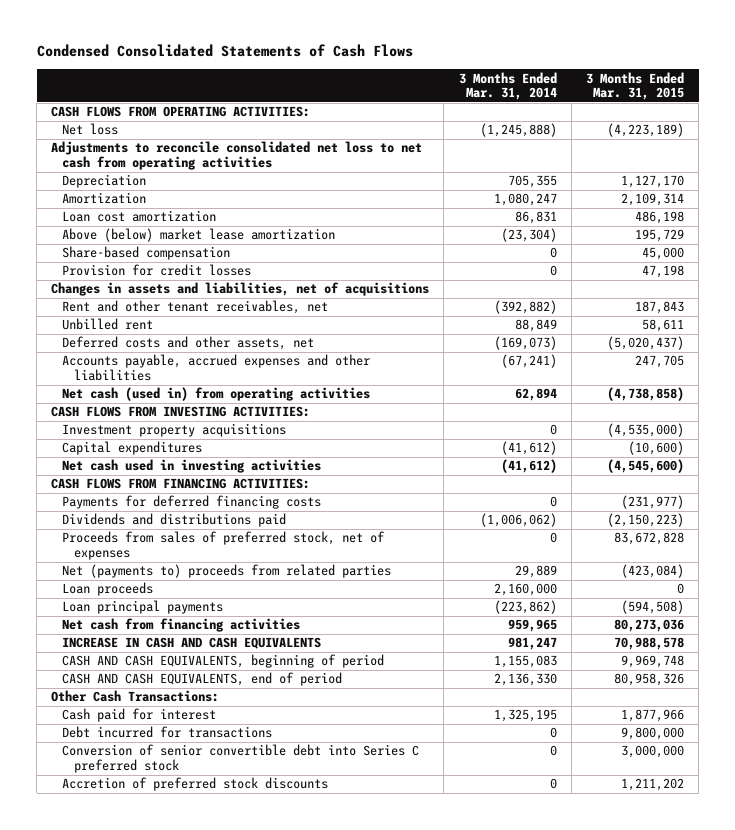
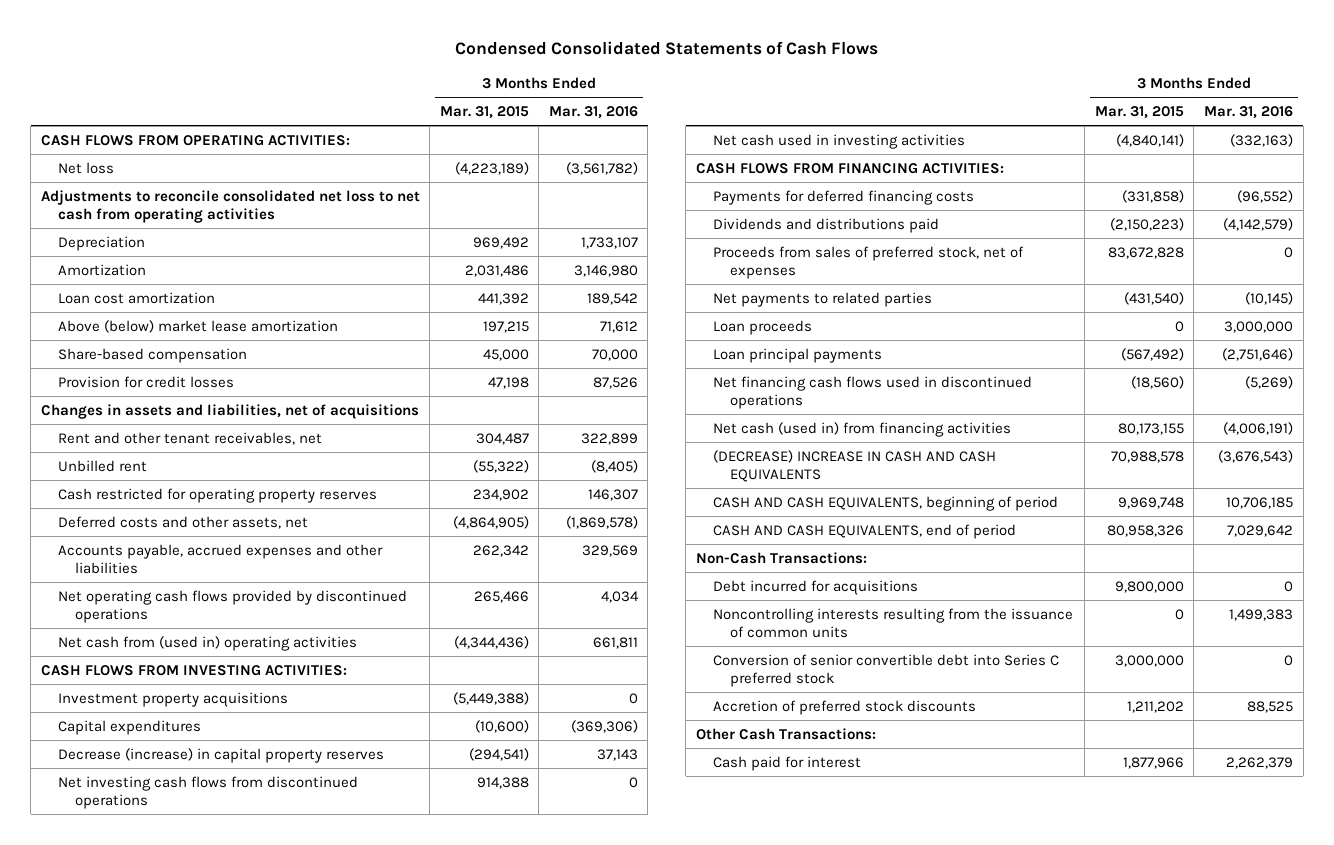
[458,71,557,101] 3 Months Ended Mar. 31, 2014 -> none
none -> [548,105,638,119] Mar. 31, 2016
[620,175,684,189] 1,127,170 -> [472,236,529,249] 969,492
[620,193,684,207] 2,109,314 -> [464,264,529,277] 2,031,486
[634,211,684,225] 486,198 -> [477,292,529,305] 441,392
[634,229,684,243] 195,729 -> [482,320,529,333] 197,215
[634,301,684,315] 187,843 -> [475,432,529,445] 304,487
[641,319,684,333] 58,611 -> [472,459,529,473] (55,322)
none -> [57,487,377,503] Cash restricted for operating property reserves
[606,336,684,351] (5,020,437) -> [452,515,529,529] (4,864,905)
[634,355,684,369] 247,705 -> [472,544,529,557] 262,342
none -> [57,589,407,624] Net operating cash flows provided by discontinued operations
[62,387,371,402] Net cash (used in) from operating activities -> [57,635,357,651] Net cash from (used in) operating activities
[606,387,684,402] (4,738,858) -> [453,635,529,649] (4,344,436)
[606,423,684,438] (4,535,000) -> [452,691,529,705] (5,449,388)
none -> [57,747,384,763] Decrease (increase) in capital property reserves
none -> [57,775,358,810] Net investing cash flows from discontinued operations
[606,459,684,474] (4,545,600) -> [1115,133,1184,147] (4,840,141)
[620,495,684,510] (231,977) -> [1121,189,1184,203] (331,858)
[62,564,392,579] Net (payments to) proceeds from related parties -> [713,291,933,307] Net payments to related parties
[620,564,684,579] (423,084) -> [1123,291,1184,305] (431,540)
[620,600,684,615] (594,508) -> [1120,347,1184,361] (567,492)
none -> [713,375,1033,410] Net financing cash flows used in discontinued operations
[62,618,301,633] Net cash from financing activities -> [713,421,1012,437] Net cash (used in) from financing activities
[613,619,684,633] 80,273,036 -> [1117,422,1184,435] 80,173,155
[62,637,322,650] INCREASE IN CASH AND CASH EQUIVALENTS -> [713,449,997,483] (DECREASE) INCREASE IN CASH AND CASH EQUIVALENTS
none -> [695,551,867,564] Non-Cash Transactions:
[62,726,273,739] Debt incurred for transactions -> [713,579,919,595] Debt incurred for acquisitions
none -> [713,607,1074,639] Noncontrolling interests resulting from the issuance of common units
[51,690,220,703] Other Cash Transactions: -> [695,727,876,740] Other Cash Transactions:
[62,708,217,723] Cash paid for interest -> [713,755,862,771] Cash paid for interest

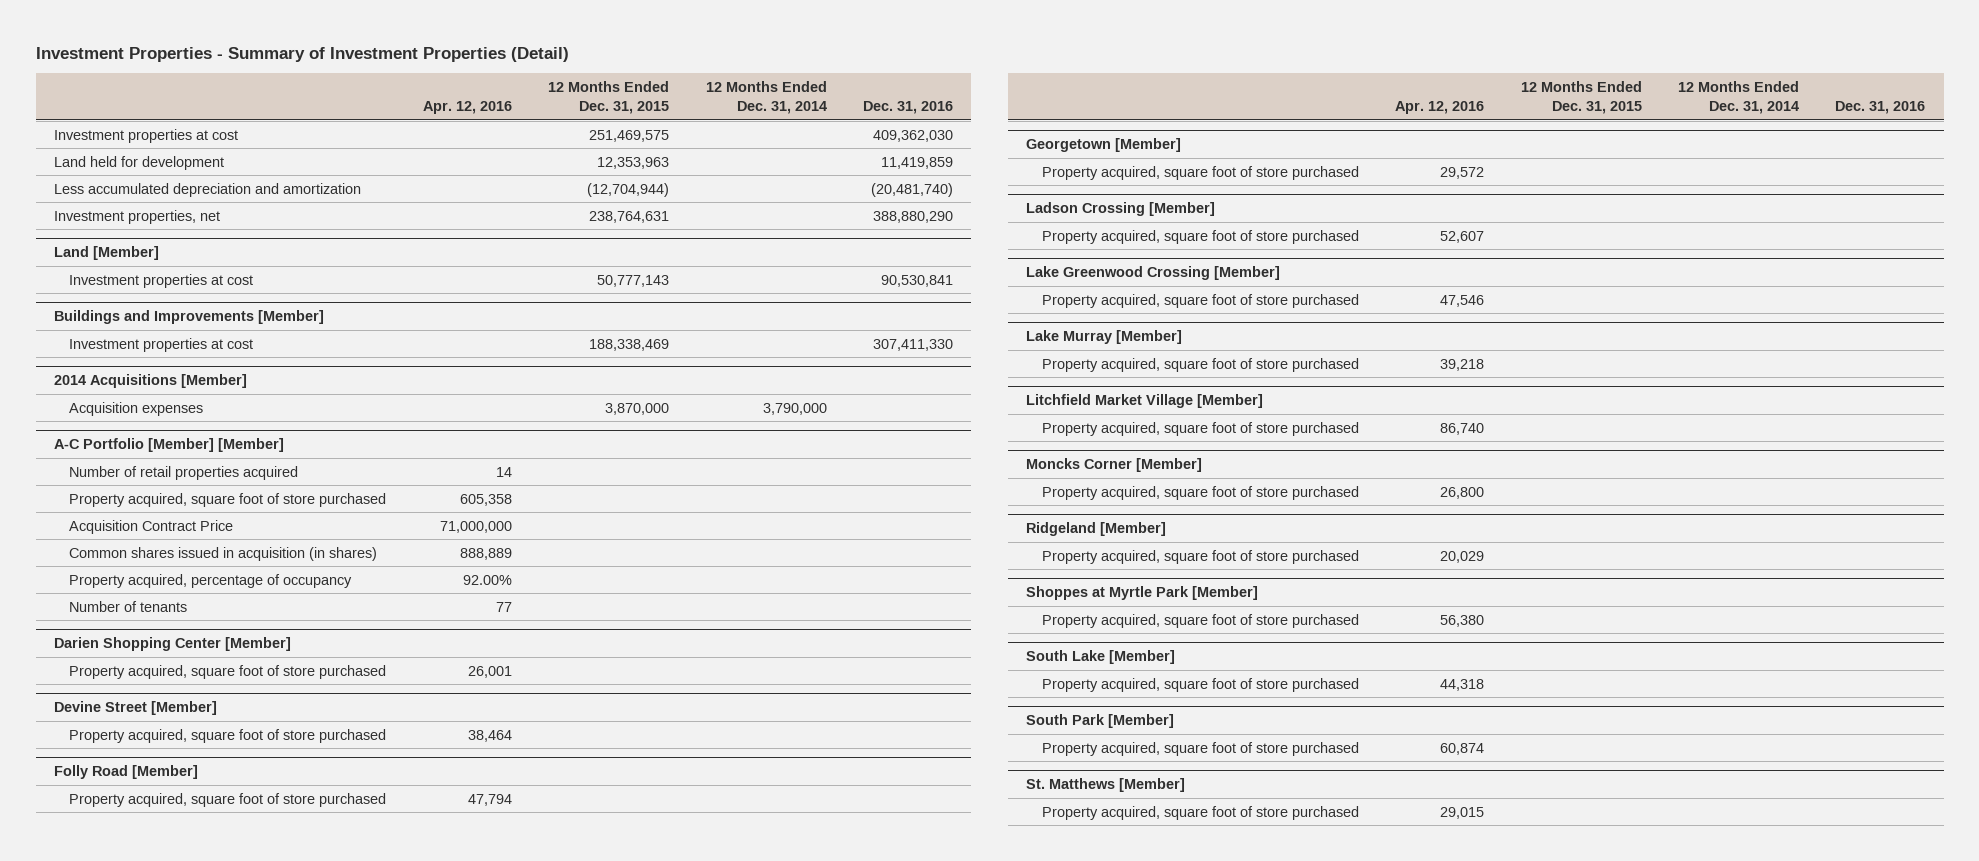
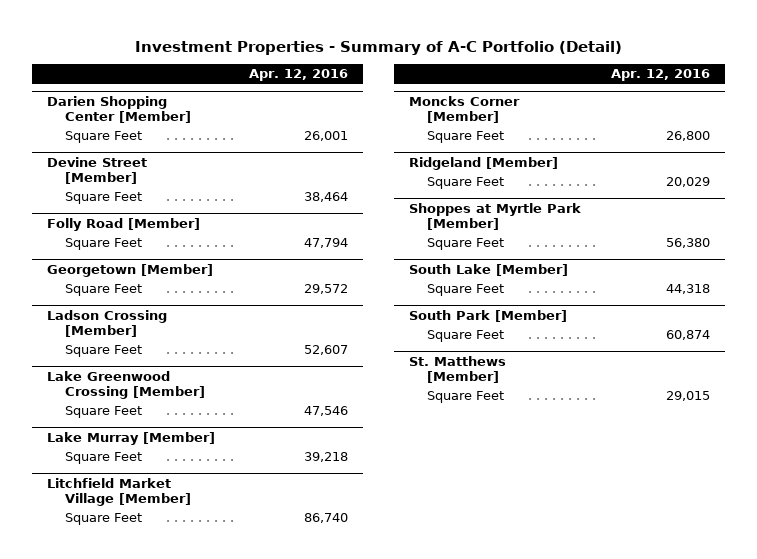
[35,46,569,62] Investment Properties - Summary of Investment Properties (Detail) -> [134,40,622,55] Investment Properties - Summary of A-C Portfolio (Detail)
[548,80,670,114] 12 Months Ended Dec. 31, 2015 -> none
[705,80,827,114] 12 Months Ended Dec. 31, 2014 -> none
[862,100,953,114] Dec. 31, 2016 -> none
[53,128,238,143] Investment properties at cost -> none
[53,155,224,170] Land held for development -> none
[53,182,361,197] Less accumulated depreciation and amortization -> none
[53,209,220,224] Investment properties, net -> none
[53,246,159,261] Land [Member] -> none
[69,273,254,288] Investment properties at cost -> none
[53,310,324,325] Buildings and Improvements [Member] -> none
[69,337,254,352] Investment properties at cost -> none
[53,374,247,389] 2014 Acquisitions [Member] -> none
[69,401,204,416] Acquisition expenses -> none
[53,438,284,453] A-C Portfolio [Member] [Member] -> none
[69,465,299,480] Number of retail properties acquired -> none
[69,492,387,507] Property acquired, square foot of store purchased -> none
[69,519,234,534] Acquisition Contract Price -> none
[69,546,378,561] Common shares issued in acquisition (in shares) -> none
[69,573,353,588] Property acquired, percentage of occupancy -> none
[69,600,188,612] Number of tenants -> none
[69,664,387,679] Property acquired, square foot of store purchased -> [65,131,143,144] Square Feet
[69,728,387,743] Property acquired, square foot of store purchased -> [65,192,143,205] Square Feet
[69,792,387,807] Property acquired, square foot of store purchased -> [65,238,143,251] Square Feet
[1041,165,1359,180] Property acquired, square foot of store purchased -> [65,284,143,297] Square Feet
[1041,229,1359,244] Property acquired, square foot of store purchased -> [65,345,143,358] Square Feet
[1041,293,1359,308] Property acquired, square foot of store purchased -> [65,406,143,419] Square Feet
[1041,357,1359,372] Property acquired, square foot of store purchased -> [65,452,143,465] Square Feet
[1041,421,1359,436] Property acquired, square foot of store purchased -> [65,513,143,526] Square Feet
[1041,485,1359,500] Property acquired, square foot of store purchased -> [427,131,505,144] Square Feet
[1041,549,1359,564] Property acquired, square foot of store purchased -> [427,177,505,190] Square Feet
[1041,613,1359,628] Property acquired, square foot of store purchased -> [427,238,505,251] Square Feet
[1041,677,1359,692] Property acquired, square foot of store purchased -> [427,284,505,297] Square Feet
[1041,741,1359,756] Property acquired, square foot of store purchased -> [427,330,505,343] Square Feet
[1041,805,1359,820] Property acquired, square foot of store purchased -> [427,391,505,404] Square Feet

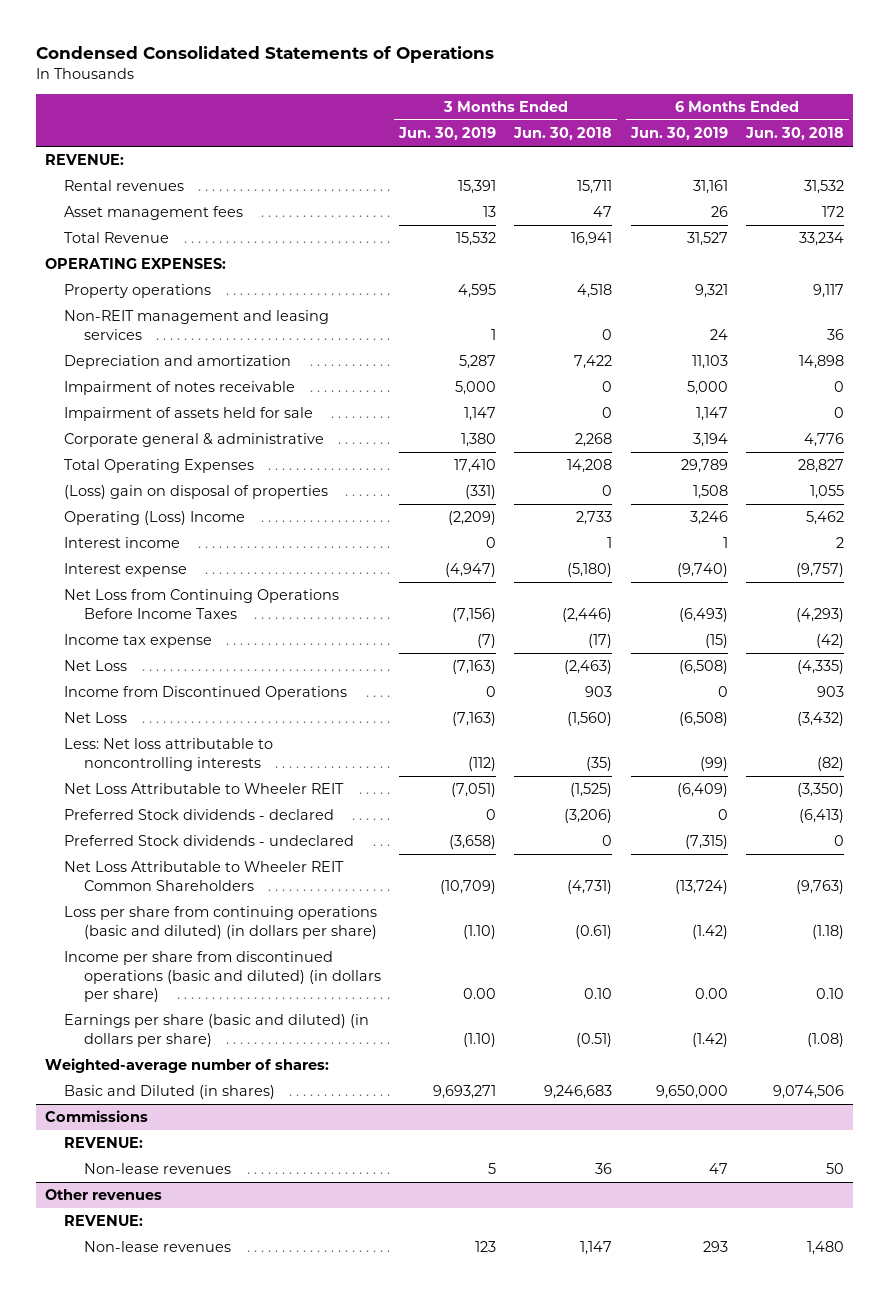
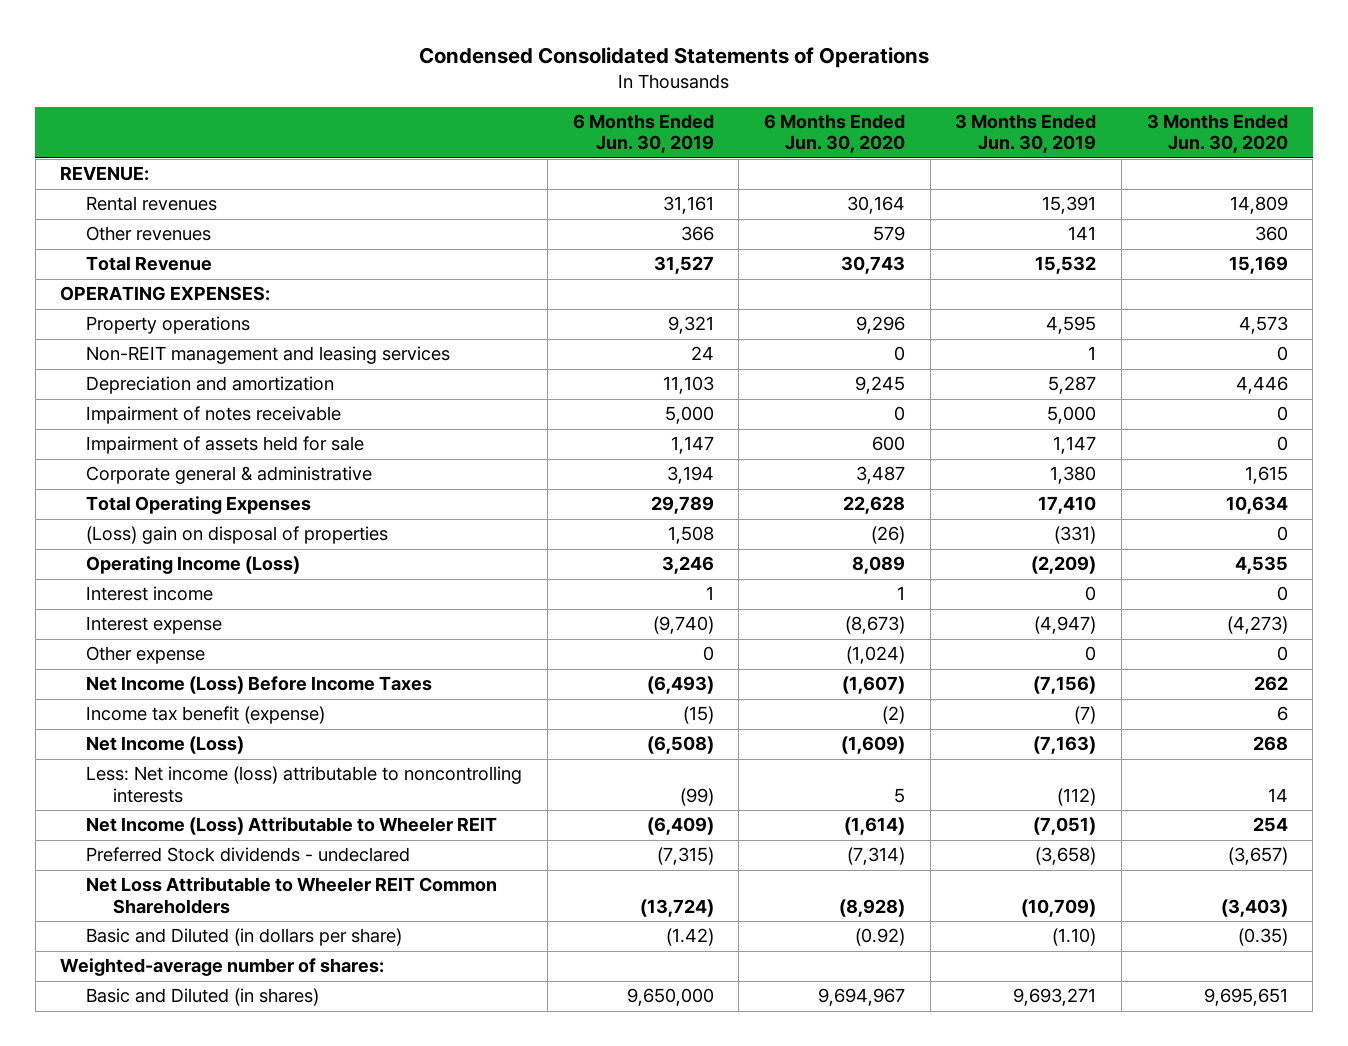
[513,127,613,141] Jun. 30, 2018 -> none
[744,127,844,141] Jun. 30, 2018 -> none
none -> [764,114,906,154] 6 Months Ended Jun. 30, 2020
none -> [1146,114,1288,154] 3 Months Ended Jun. 30, 2020
[64,206,244,221] Asset management fees -> none
none -> [86,226,212,242] Other revenues
[64,511,246,526] Operating (Loss) Income -> [86,556,301,575] Operating Income (Loss)
[64,660,128,672] Net Loss -> none
[64,686,348,701] Income from Discontinued Operations -> none
[64,809,335,821] Preferred Stock dividends - declared -> none
none -> [86,646,206,665] Other expense
[64,589,340,619] Net Loss from Continuing Operations Before Income Taxes -> [86,676,433,695] Net Income (Loss) Before Income Taxes
[64,634,213,649] Income tax expense -> [86,706,326,725] Income tax benefit (expense)
[64,712,128,724] Net Loss -> [86,736,245,755] Net Income (Loss)
[64,738,274,771] Less: Net loss attributable to noncontrolling interests -> [86,766,523,803] Less: Net income (loss) attributable to noncontrolling interests
[64,783,345,795] Net Loss Attributable to Wheeler REIT -> [86,817,498,836] Net Income (Loss) Attributable to Wheeler REIT
[64,906,378,939] Loss per share from continuing operations (basic and diluted) (in dollars per share) -> none
[64,951,381,1002] Income per share from discontinued operations (basic and diluted) (in dollars per share) -> none
[64,1014,370,1047] Earnings per share (basic and diluted) (in dollars per share) -> [86,928,403,947] Basic and Diluted (in dollars per share)
[45,1110,149,1123] Commissions -> none
[64,1137,144,1149] REVENUE: -> none
[83,1163,231,1175] Non-lease revenues -> none
[45,1189,163,1201] Other revenues -> none
[64,1215,144,1227] REVENUE: -> none
[83,1241,231,1253] Non-lease revenues -> none

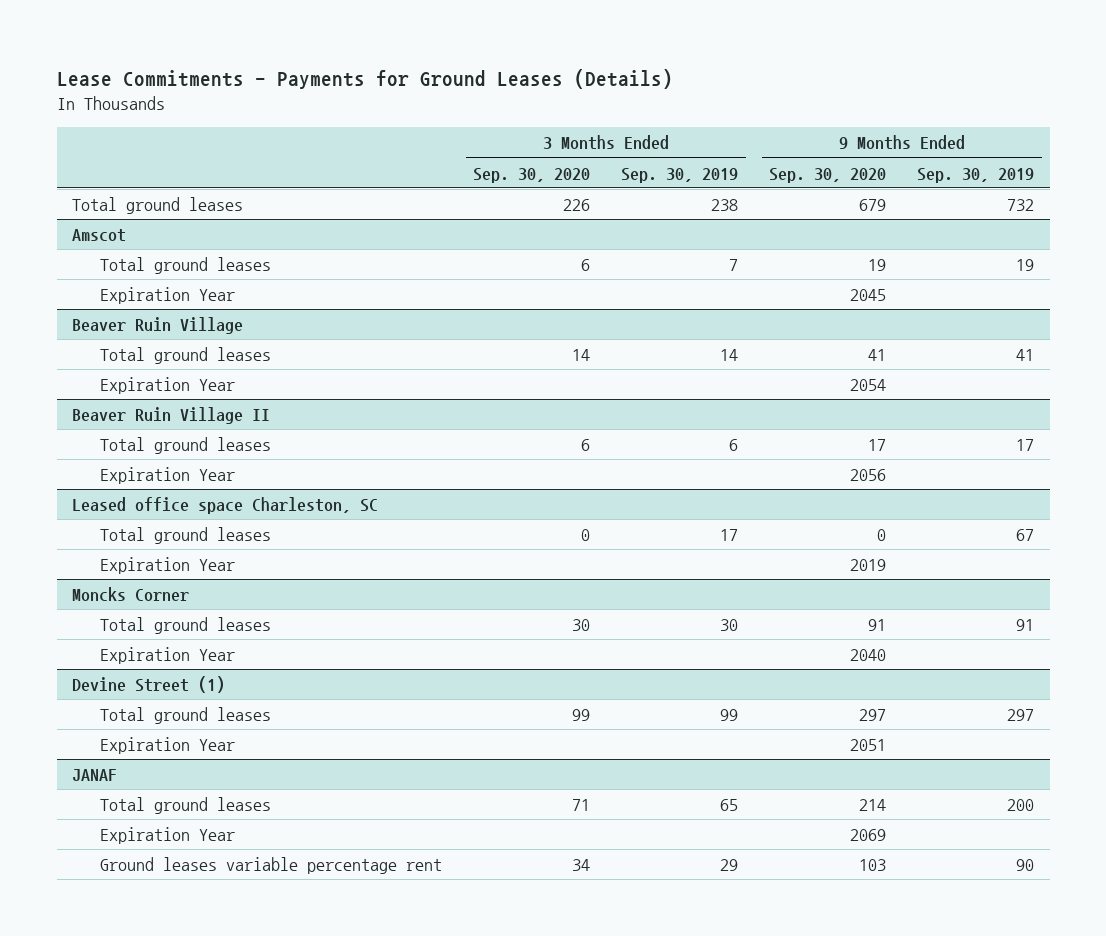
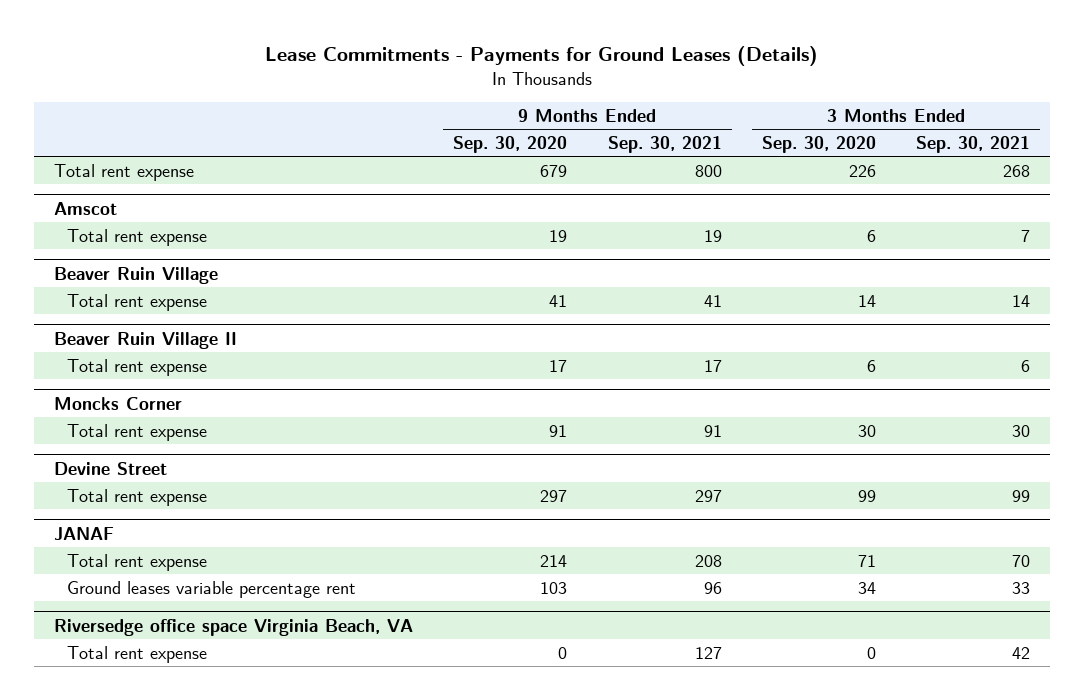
[621,167,739,183] Sep. 30, 2019 -> none
[917,167,1035,183] Sep. 30, 2019 -> none
none -> [607,135,722,153] Sep. 30, 2021
none -> [916,135,1031,153] Sep. 30, 2021
[72,196,244,214] Total ground leases -> [54,163,195,181] Total rent expense
[100,286,236,304] Expiration Year -> none
[100,256,272,274] Total ground leases -> [66,228,207,246] Total rent expense
[100,376,236,394] Expiration Year -> none
[100,346,272,364] Total ground leases -> [66,293,207,311] Total rent expense
[100,466,236,484] Expiration Year -> none
[72,496,379,514] Leased office space Charleston, SC -> none
[100,526,272,544] Total ground leases -> none
[100,556,236,574] Expiration Year -> none
[100,436,272,454] Total ground leases -> [66,358,207,376] Total rent expense
[100,646,236,664] Expiration Year -> none
[100,736,236,754] Expiration Year -> none
[100,616,272,634] Total ground leases -> [66,423,207,441] Total rent expense
[72,675,226,693] Devine Street (1) -> [54,461,168,475] Devine Street
[100,706,272,724] Total ground leases -> [66,488,207,506] Total rent expense
[100,826,236,844] Expiration Year -> none
[100,796,272,814] Total ground leases -> [66,553,207,571] Total rent expense
none -> [54,618,414,636] Riversedge office space Virginia Beach, VA
none -> [66,645,207,663] Total rent expense

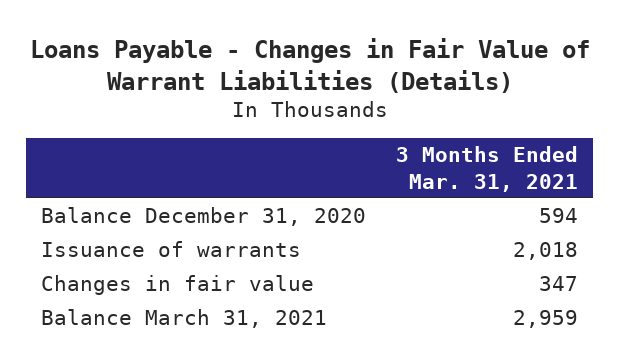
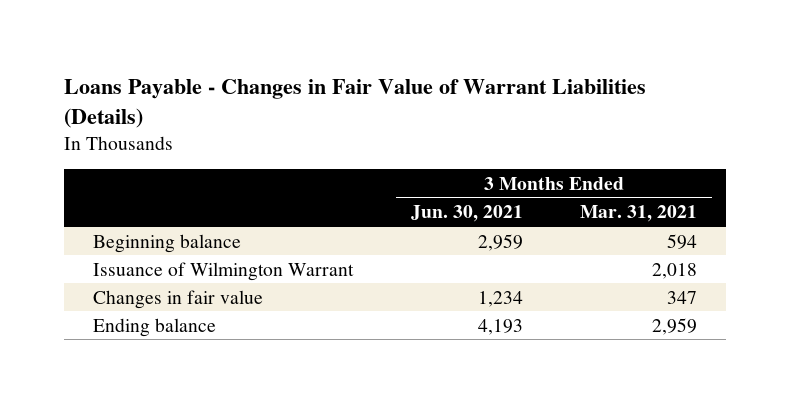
none -> [410,205,523,223] Jun. 30, 2021
[40,207,366,227] Balance December 31, 2020 -> [92,233,241,253] Beginning balance
[40,241,301,258] Issuance of warrants -> [92,261,354,281] Issuance of Wilmington Warrant
[40,309,327,329] Balance March 31, 2021 -> [92,317,216,337] Ending balance

